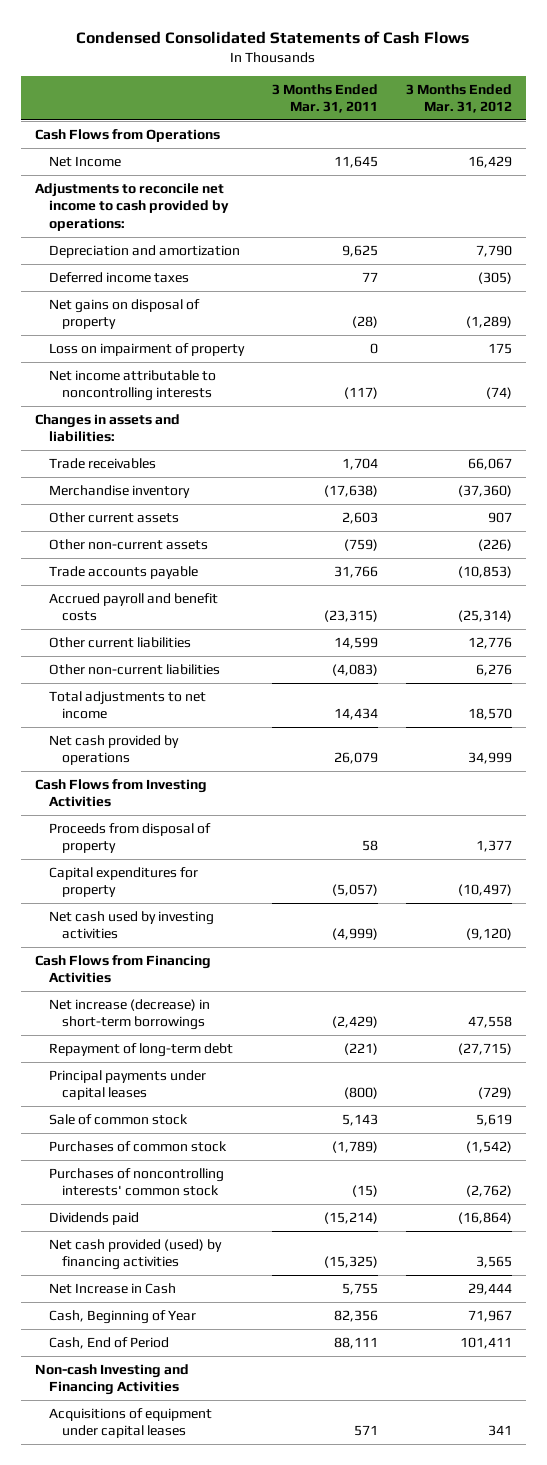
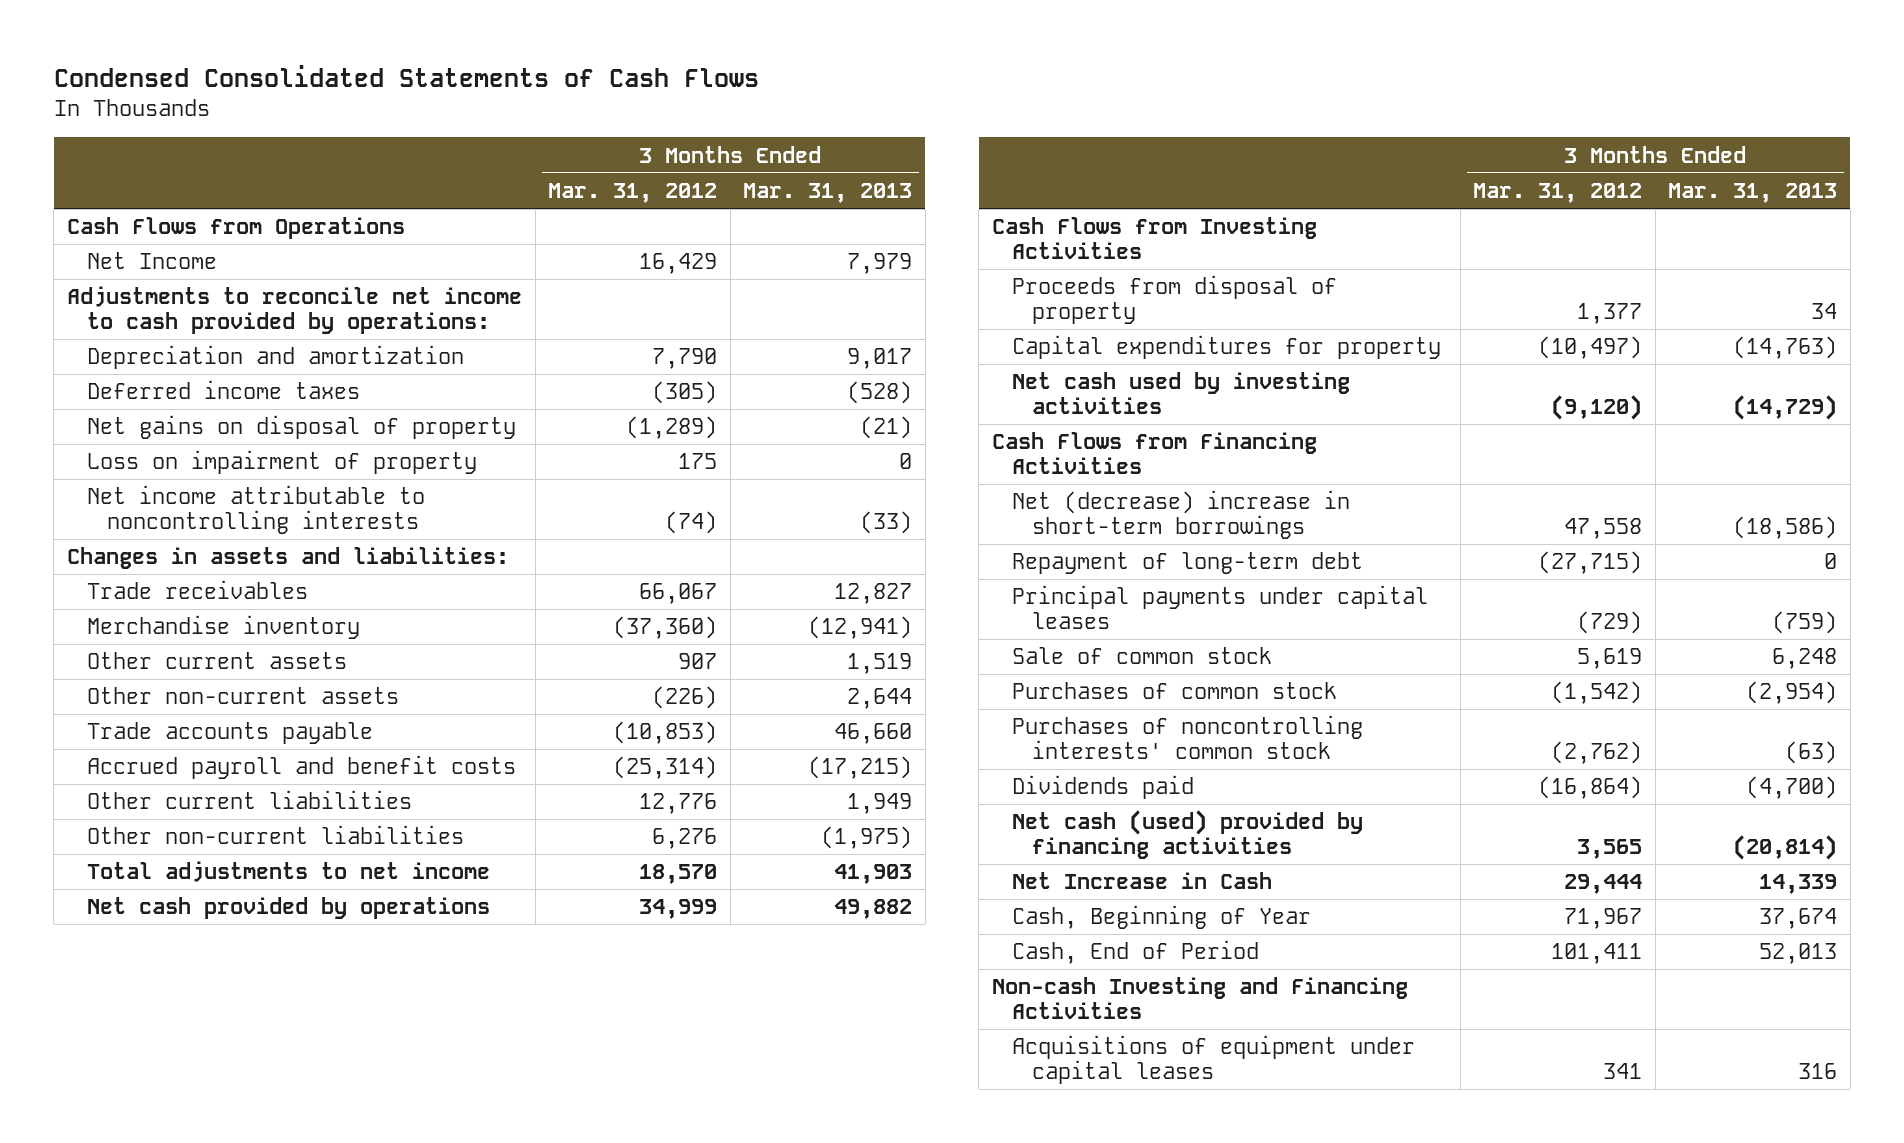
[271,83,378,114] 3 Months Ended Mar. 31, 2011 -> none
none -> [743,183,913,204] Mar. 31, 2013
[48,998,210,1031] Net increase (decrease) in short-term borrowings -> [1011,490,1350,540] Net (decrease) increase in short-term borrowings
[48,1238,222,1271] Net cash provided (used) by financing activities -> [1011,810,1363,860] Net cash (used) provided by financing activities

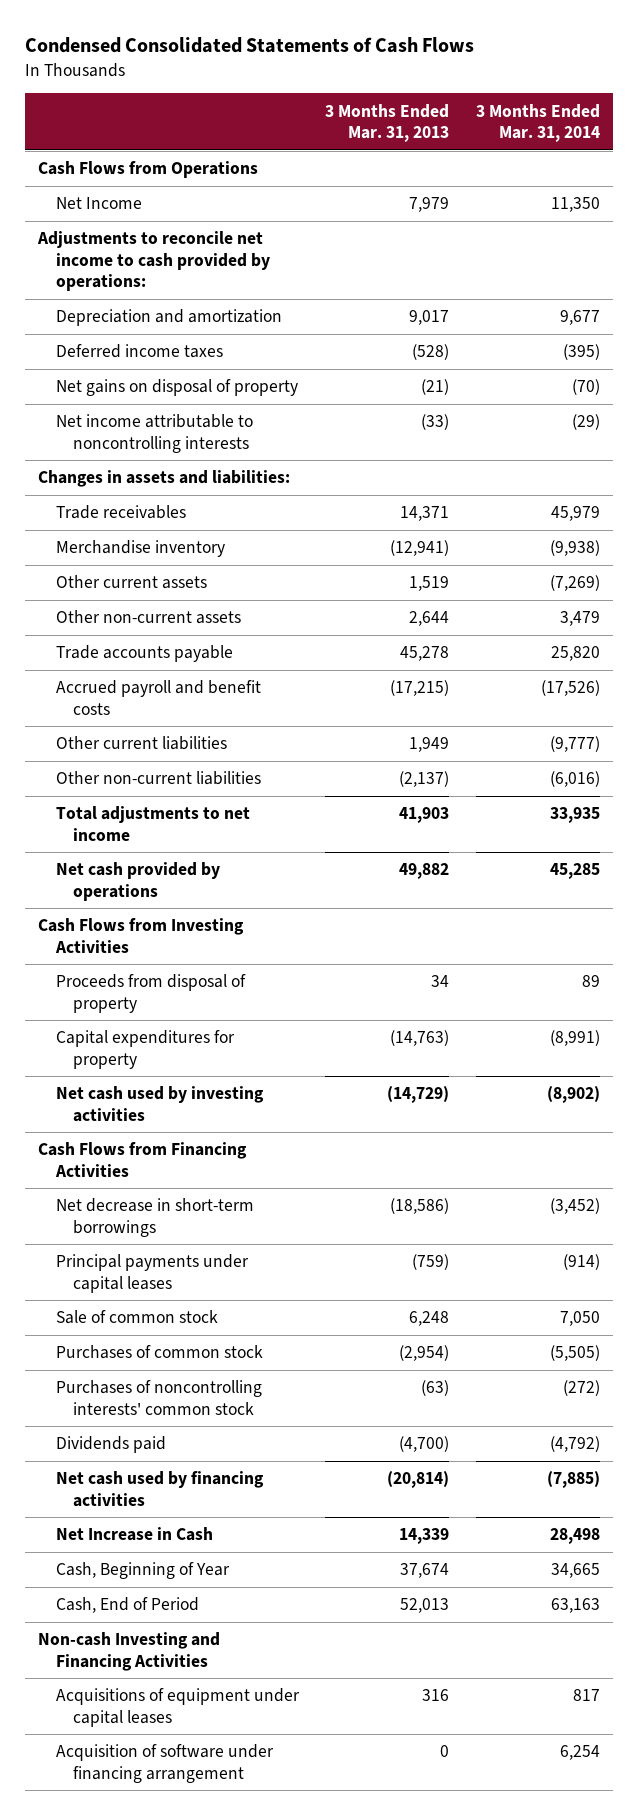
[548,183,718,204] Mar. 31, 2012 -> none
none -> [475,103,600,143] 3 Months Ended Mar. 31, 2014
[86,450,477,475] Loss on impairment of property -> none
[834,583,913,605] 12,827 -> [400,506,450,522] 14,371
[834,723,913,745] 46,660 -> [400,646,450,662] 45,278
[821,826,913,850] (1,975) -> [399,771,450,788] (2,137)
[1011,552,1363,575] Repayment of long-term debt -> none
[1011,490,1350,540] Net (decrease) increase in short-term borrowings -> [55,1198,254,1237] Net decrease in short-term borrowings
[1011,810,1363,860] Net cash (used) provided by financing activities -> [55,1471,264,1507] Net cash used by financing activities
none -> [55,1744,274,1783] Acquisition of software under financing arrangement

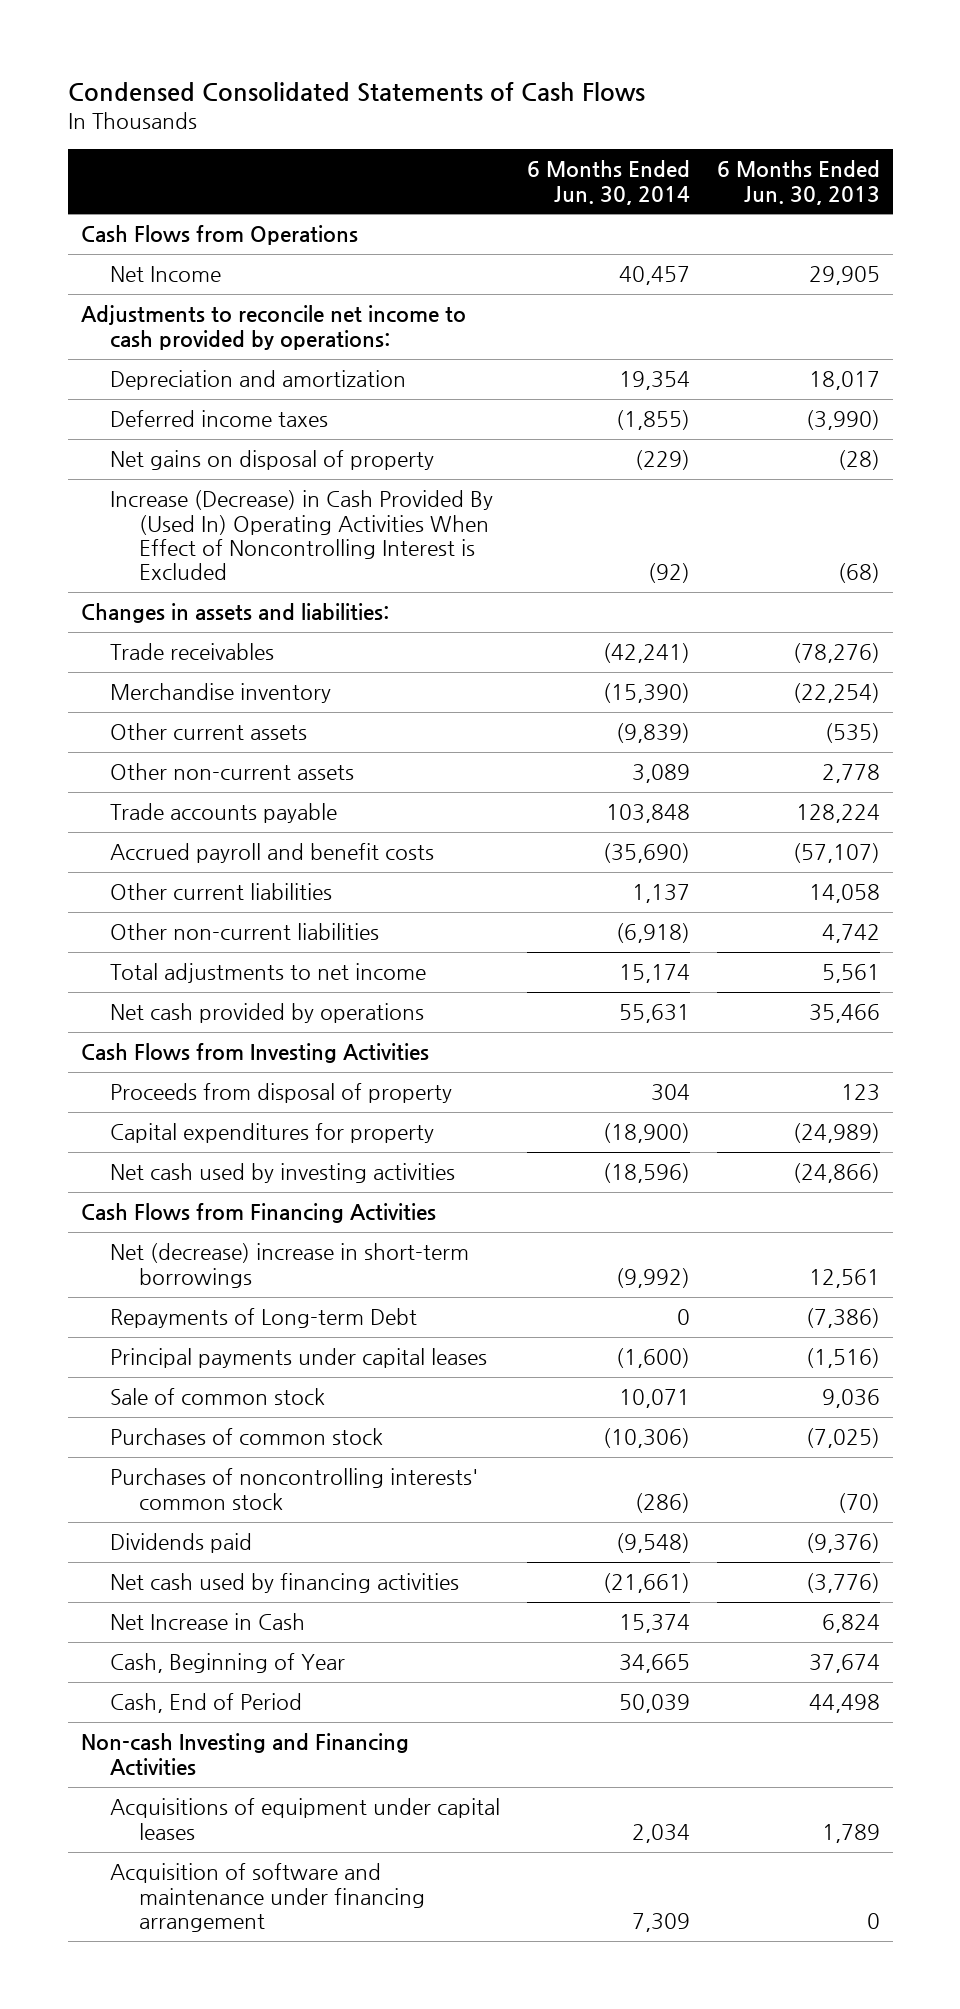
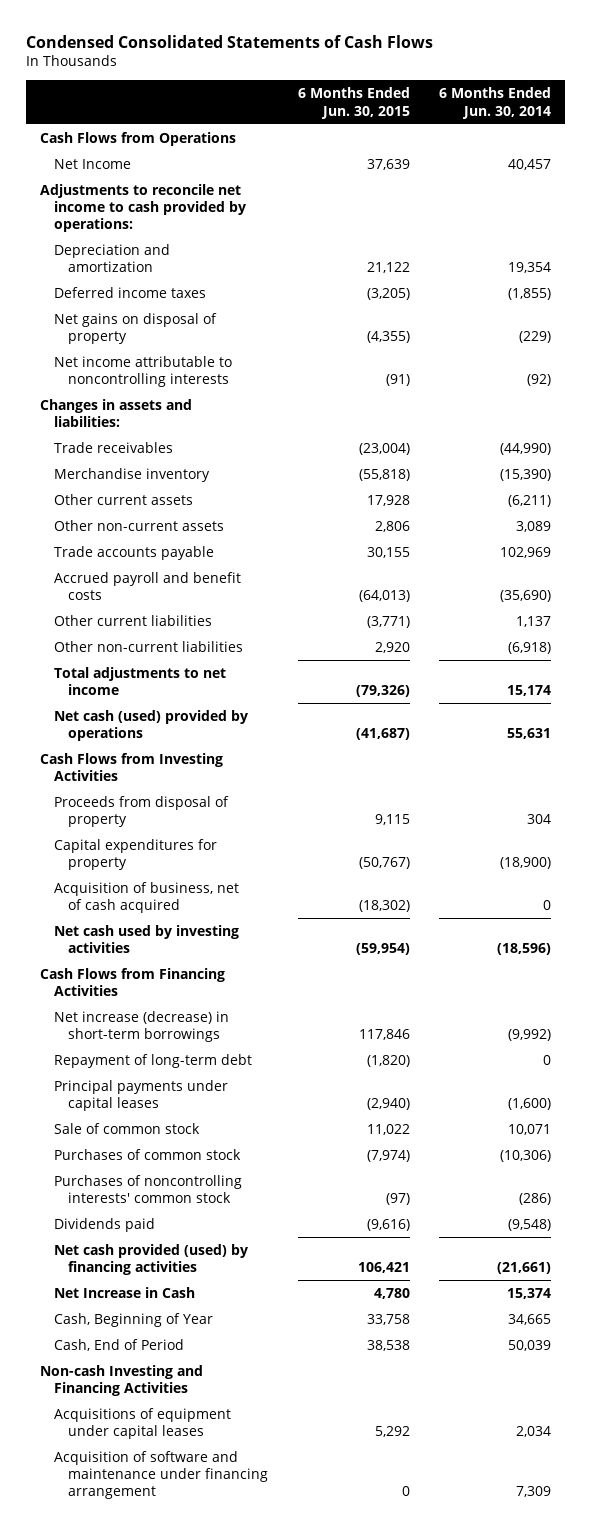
[716,160,880,205] 6 Months Ended Jun. 30, 2013 -> none
none -> [297,87,410,119] 6 Months Ended Jun. 30, 2015
[109,490,493,581] Increase (Decrease) in Cash Provided By (Used In) Operating Activities When Effect of Noncontrolling Interest is Excluded -> none
none -> [54,356,233,388] Net income attributable to noncontrolling interests
[602,643,690,664] (42,241) -> [499,443,551,456] (44,990)
[615,723,690,744] (9,839) -> [507,495,551,508] (6,211)
[605,804,690,824] 103,848 -> [499,547,551,559] 102,969
[109,1003,424,1024] Net cash provided by operations -> [54,710,249,742] Net cash (used) provided by operations
none -> [54,882,240,914] Acquisition of business, net of cash acquired
[109,1243,469,1288] Net (decrease) increase in short-term borrowings -> [54,1011,230,1043] Net increase (decrease) in short-term borrowings
[109,1308,417,1329] Repayments of Long-term Debt -> [54,1054,253,1069] Repayment of long-term debt
[109,1573,459,1594] Net cash used by financing activities -> [54,1244,249,1276] Net cash provided (used) by financing activities

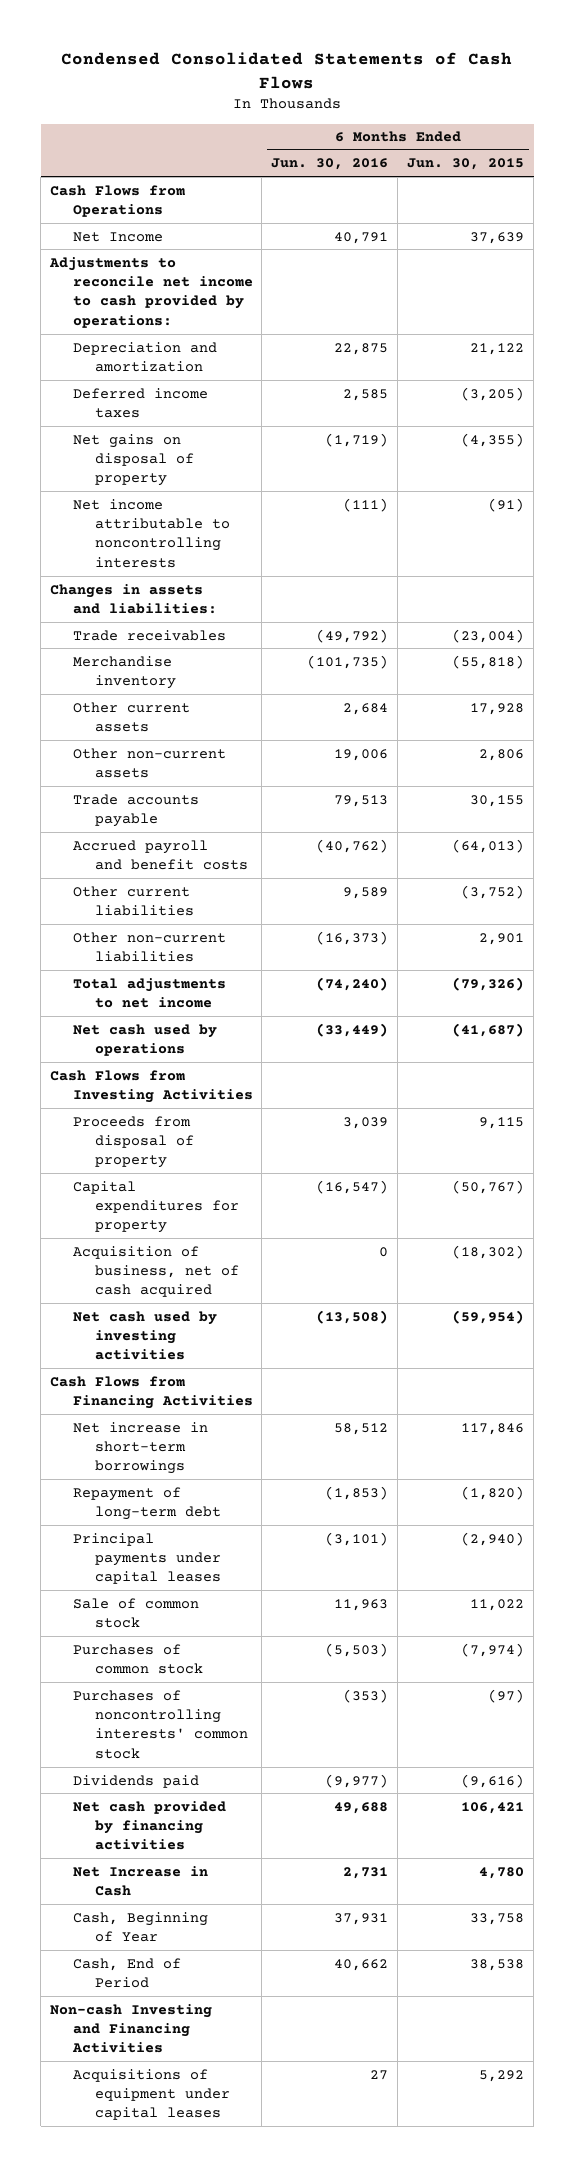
[438,87,551,119] 6 Months Ended Jun. 30, 2014 -> none
none -> [271,158,389,171] Jun. 30, 2016
[366,616,410,629] (3,771) -> [461,884,525,899] (3,752)
[374,642,410,654] 2,920 -> [479,932,525,945] 2,901
[54,710,249,742] Net cash (used) provided by operations -> [72,1023,217,1057] Net cash used by operations
[54,1011,230,1043] Net increase (decrease) in short-term borrowings -> [72,1421,208,1475] Net increase in short-term borrowings
[54,1244,249,1276] Net cash provided (used) by financing activities -> [72,1800,226,1851] Net cash provided by financing activities
[54,1451,269,1500] Acquisition of software and maintenance under financing arrangement -> none

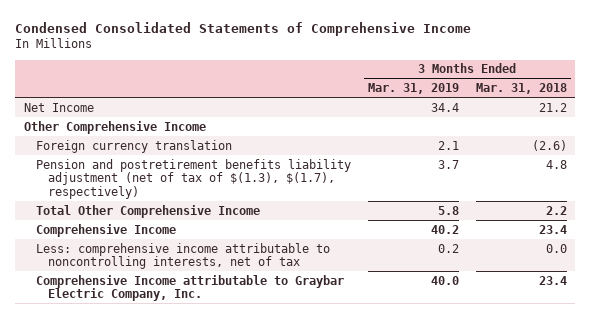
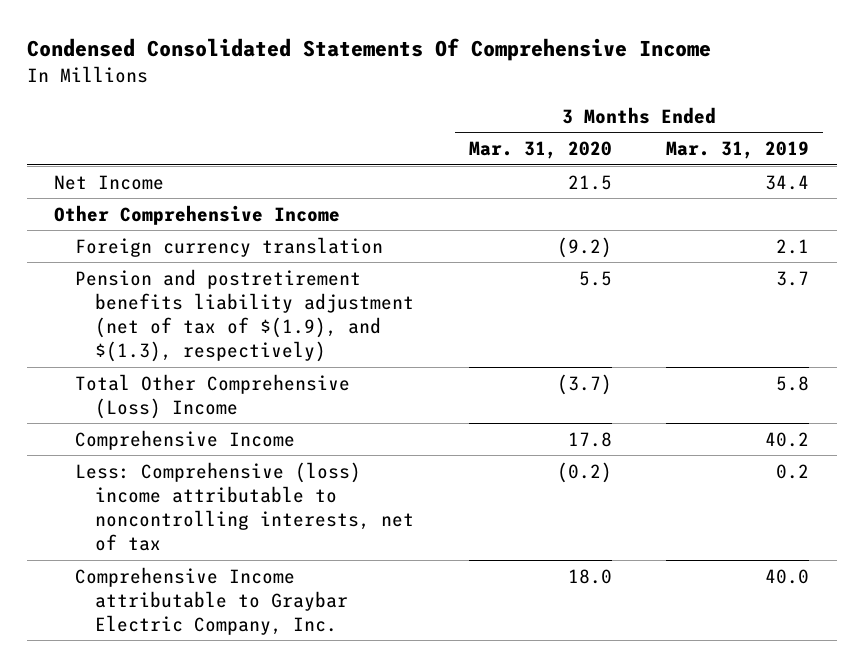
[15,21,472,36] Condensed Consolidated Statements of Comprehensive Income -> [26,38,711,62] Condensed Consolidated Statements Of Comprehensive Income
[475,83,567,95] Mar. 31, 2018 -> none
none -> [468,141,612,160] Mar. 31, 2020
[35,158,351,199] Pension and postretirement benefits liability adjustment (net of tax of $(1.3), $(1.7), respectively) -> [74,268,415,363] Pension and postretirement benefits liability adjustment (net of tax of $(1.9), and $(1.3), respectively)
[35,204,260,218] Total Other Comprehensive Income -> [74,373,350,419] Total Other Comprehensive (Loss) Income
[35,242,330,270] Less: comprehensive income attributable to noncontrolling interests, net of tax -> [74,461,415,552] Less: Comprehensive (loss) income attributable to noncontrolling interests, net of tax

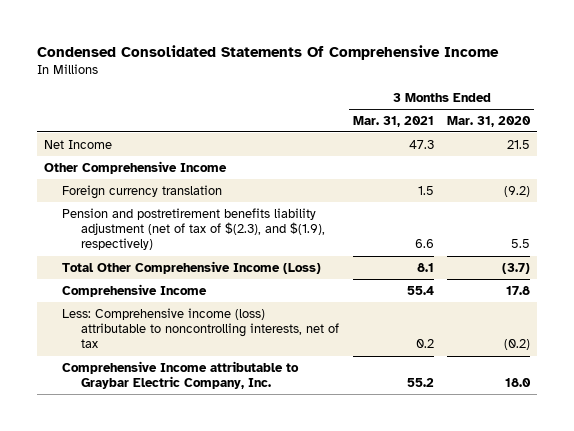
[666,141,810,160] Mar. 31, 2019 -> none
none -> [352,115,434,127] Mar. 31, 2021
[74,268,415,363] Pension and postretirement benefits liability adjustment (net of tax of $(1.9), and $(1.3), respectively) -> [62,207,326,251] Pension and postretirement benefits liability adjustment (net of tax of $(2.3), and $(1.9), respectively)
[74,373,350,419] Total Other Comprehensive (Loss) Income -> [62,260,322,274] Total Other Comprehensive Income (Loss)
[74,461,415,552] Less: Comprehensive (loss) income attributable to noncontrolling interests, net of tax -> [62,307,340,349] Less: Comprehensive income (loss) attributable to noncontrolling interests, net of tax

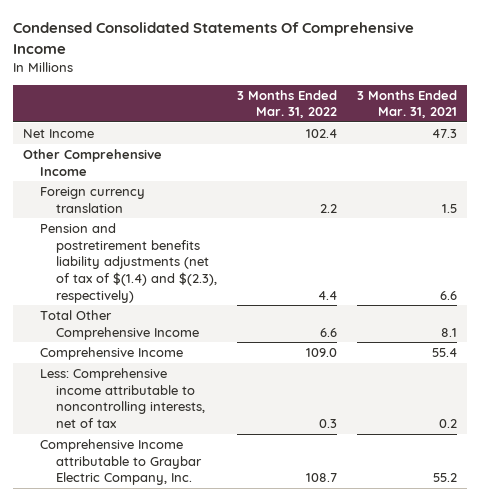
[447,115,532,127] Mar. 31, 2020 -> none
none -> [237,89,338,119] 3 Months Ended Mar. 31, 2022
[62,207,326,251] Pension and postretirement benefits liability adjustment (net of tax of $(2.3), and $(1.9), respectively) -> [39,223,218,303] Pension and postretirement benefits liability adjustments (net of tax of $(1.4) and $(2.3), respectively)
[62,260,322,274] Total Other Comprehensive Income (Loss) -> [39,310,200,340] Total Other Comprehensive Income
[62,307,340,349] Less: Comprehensive income (loss) attributable to noncontrolling interests, net of tax -> [39,368,206,428] Less: Comprehensive income attributable to noncontrolling interests, net of tax

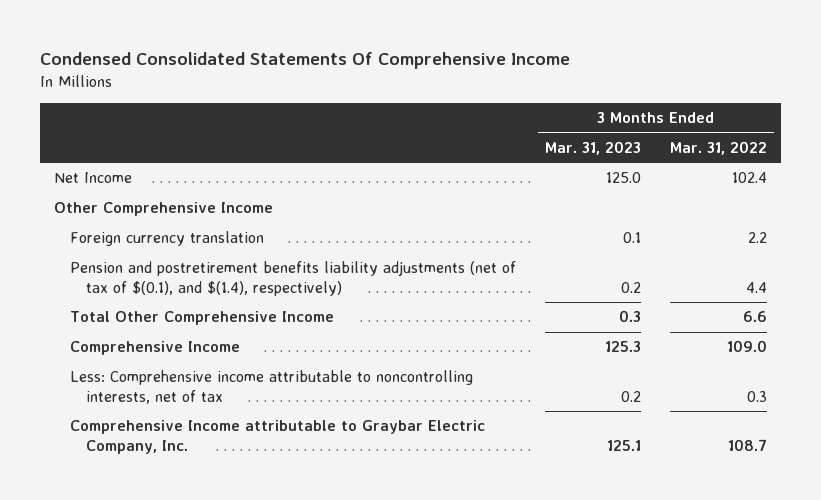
[357,89,458,119] 3 Months Ended Mar. 31, 2021 -> none
none -> [545,141,642,156] Mar. 31, 2023
[39,223,218,303] Pension and postretirement benefits liability adjustments (net of tax of $(1.4) and $(2.3), respectively) -> [70,261,517,297] Pension and postretirement benefits liability adjustments (net of tax of $(0.1), and $(1.4), respectively)

